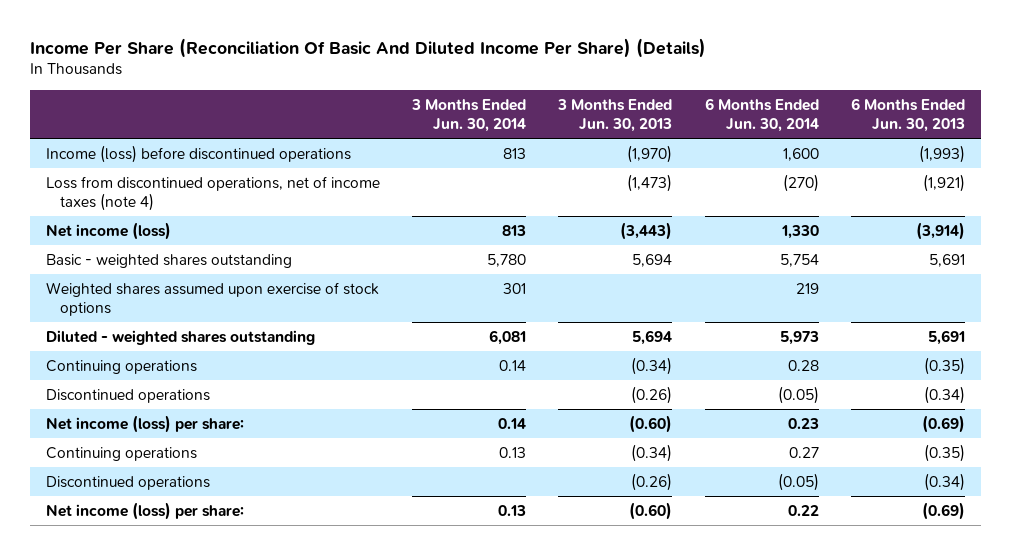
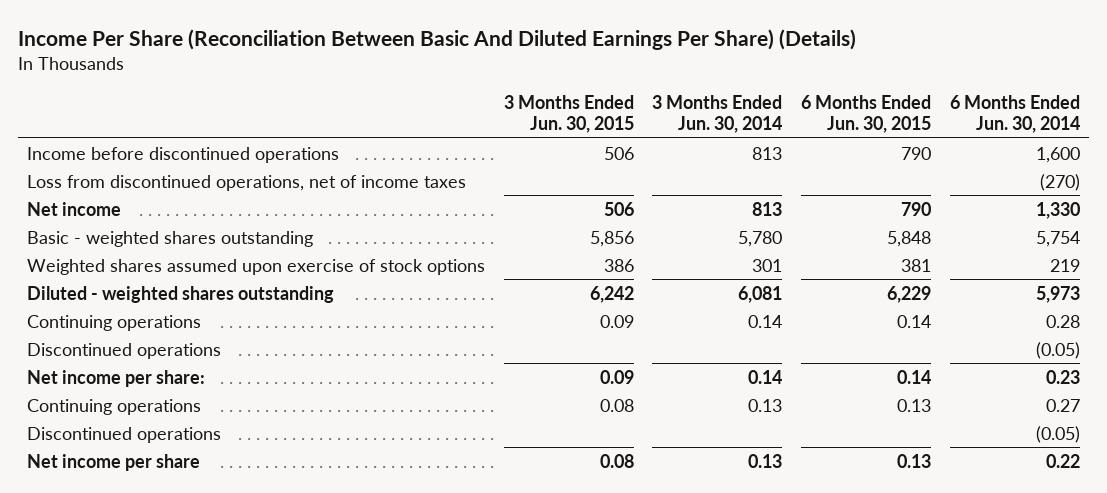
[29,37,706,58] Income Per Share (Reconciliation Of Basic And Diluted Income Per Share) (Details) -> [17,28,856,50] Income Per Share (Reconciliation Between Basic And Diluted Earnings Per Share) (Details)
[557,98,673,132] 3 Months Ended Jun. 30, 2013 -> none
[851,97,966,132] 6 Months Ended Jun. 30, 2013 -> none
none -> [503,94,634,134] 3 Months Ended Jun. 30, 2015
none -> [801,94,932,134] 6 Months Ended Jun. 30, 2015
[45,144,351,163] Income (loss) before discontinued operations -> [26,146,339,163] Income before discontinued operations
[45,175,380,211] Loss from discontinued operations, net of income taxes (note 4) -> [26,174,466,191] Loss from discontinued operations, net of income taxes
[45,221,171,240] Net income (loss) -> [26,201,121,216] Net income
[45,414,244,433] Net income (loss) per share: -> [26,369,205,387] Net income per share:
[45,501,244,520] Net income (loss) per share: -> [26,453,200,471] Net income per share

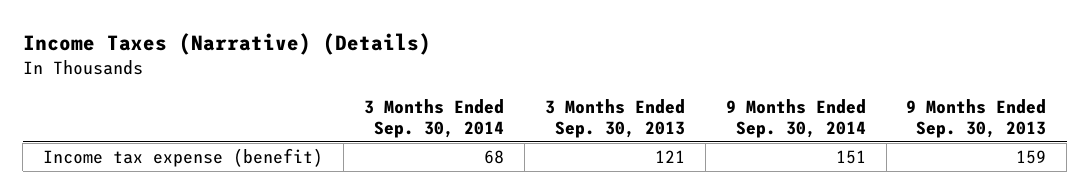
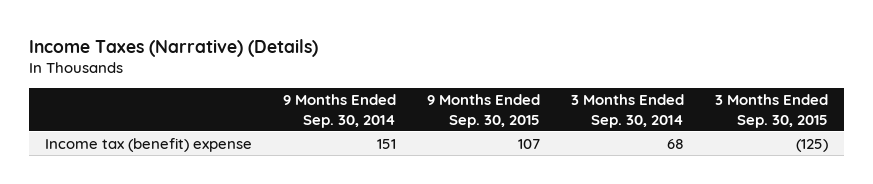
[544,98,685,138] 3 Months Ended Sep. 30, 2013 -> none
[906,98,1047,138] 9 Months Ended Sep. 30, 2013 -> none
none -> [427,94,541,128] 9 Months Ended Sep. 30, 2015
none -> [715,94,829,128] 3 Months Ended Sep. 30, 2015
[43,148,324,168] Income tax expense (benefit) -> [44,138,252,153] Income tax (benefit) expense

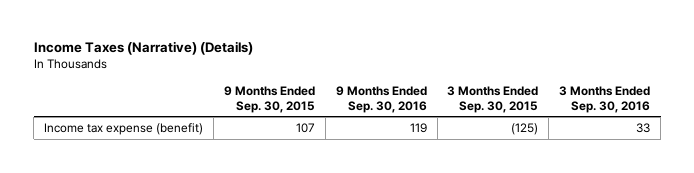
[282,94,396,128] 9 Months Ended Sep. 30, 2014 -> none
[571,94,685,128] 3 Months Ended Sep. 30, 2014 -> none
none -> [335,86,427,113] 9 Months Ended Sep. 30, 2016
none -> [559,86,651,113] 3 Months Ended Sep. 30, 2016
[44,138,252,153] Income tax (benefit) expense -> [44,123,204,136] Income tax expense (benefit)

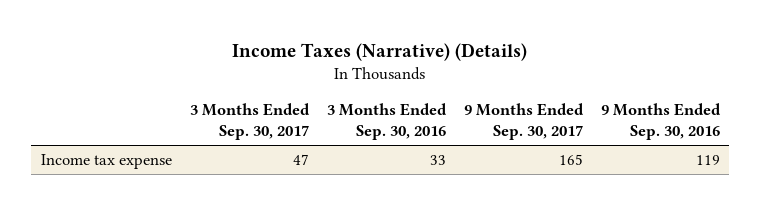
[223,86,315,113] 9 Months Ended Sep. 30, 2015 -> none
[447,86,539,113] 3 Months Ended Sep. 30, 2015 -> none
none -> [189,103,310,141] 3 Months Ended Sep. 30, 2017
none -> [463,103,584,141] 9 Months Ended Sep. 30, 2017
[44,123,204,136] Income tax expense (benefit) -> [40,154,172,170] Income tax expense

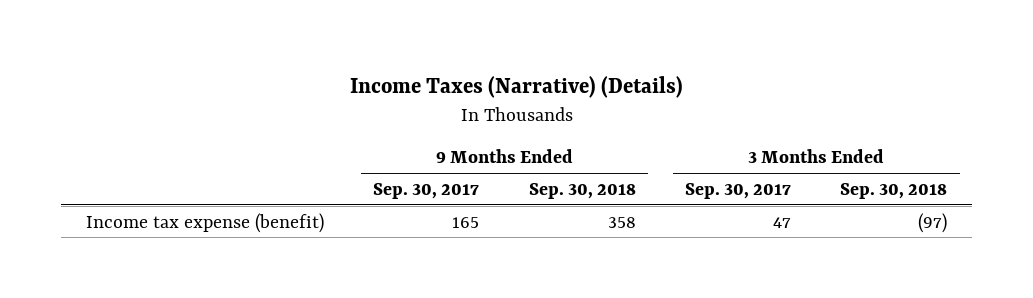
[326,103,447,141] 3 Months Ended Sep. 30, 2016 -> none
[601,103,722,141] 9 Months Ended Sep. 30, 2016 -> none
none -> [528,182,636,199] Sep. 30, 2018
none -> [840,182,948,199] Sep. 30, 2018
[40,154,172,170] Income tax expense -> [86,212,325,233] Income tax expense (benefit)

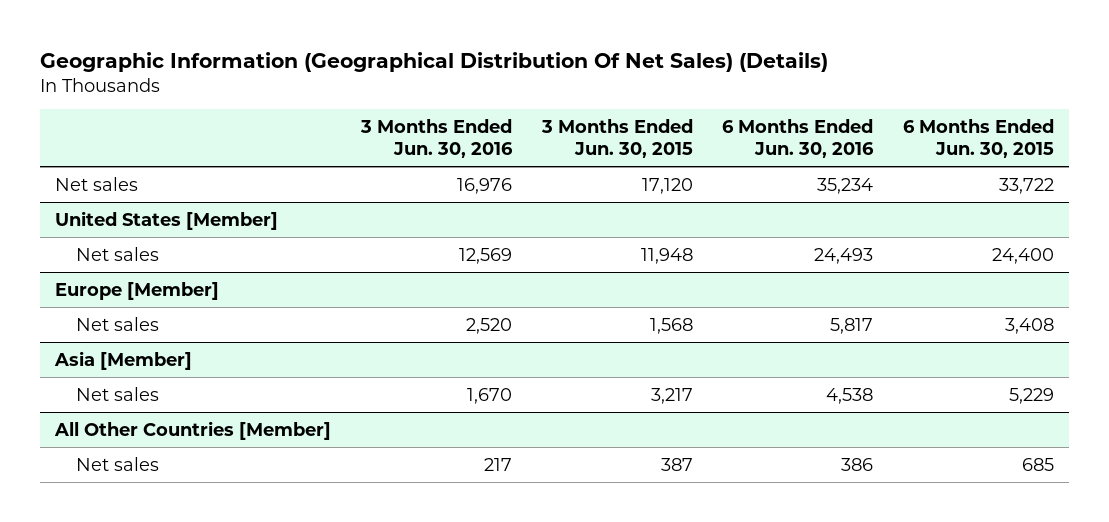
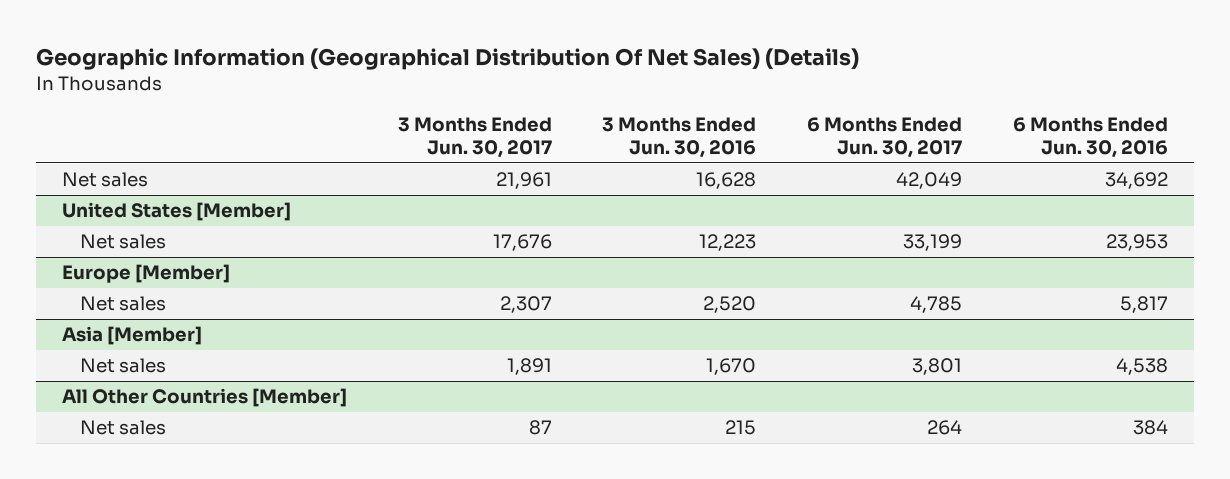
[540,119,693,158] 3 Months Ended Jun. 30, 2015 -> none
[903,119,1055,158] 6 Months Ended Jun. 30, 2015 -> none
none -> [397,117,552,159] 3 Months Ended Jun. 30, 2017
none -> [807,117,963,159] 6 Months Ended Jun. 30, 2017
[456,177,512,194] 16,976 -> [696,172,757,190] 16,628
[817,177,874,194] 35,234 -> [1105,172,1169,190] 34,692
[458,247,512,264] 12,569 -> [699,234,757,252] 12,223
[814,247,874,264] 24,493 -> [1106,234,1169,252] 23,953
[483,457,512,471] 217 -> [725,420,757,436] 215
[841,457,874,471] 386 -> [1133,420,1169,436] 384

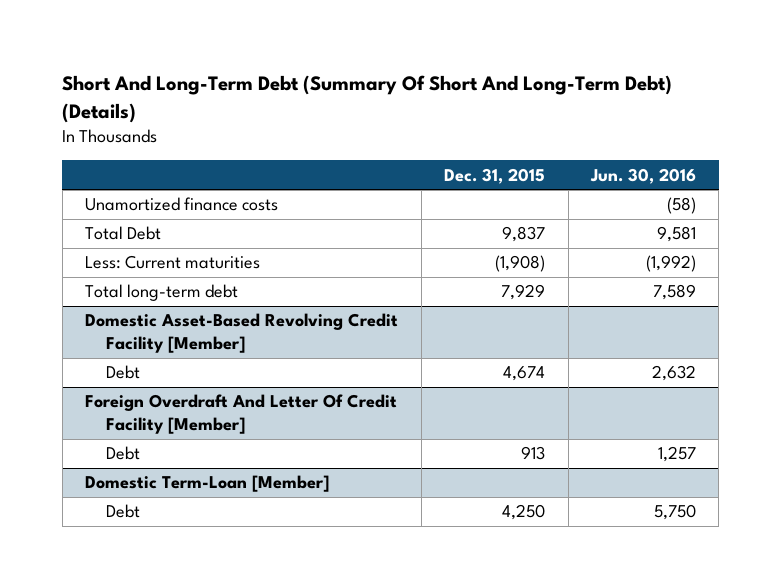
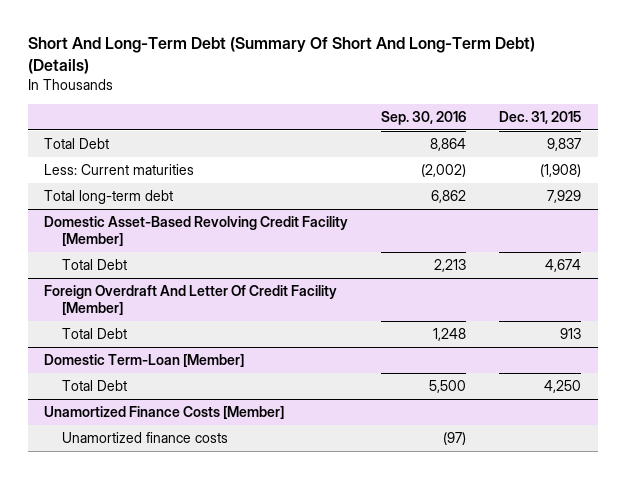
[590,167,697,184] Jun. 30, 2016 -> none
none -> [381,110,467,125] Sep. 30, 2016
[85,197,279,212] Unamortized finance costs -> none
[106,365,141,380] Debt -> [61,259,127,271] Total Debt
[106,446,141,461] Debt -> [61,328,127,340] Total Debt
[106,504,141,519] Debt -> [61,380,127,392] Total Debt
none -> [44,406,285,420] Unamortized Finance Costs [Member]
none -> [61,432,228,444] Unamortized finance costs

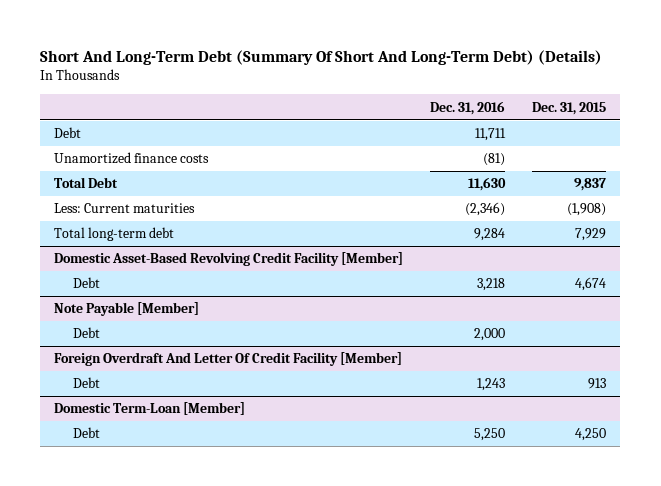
[381,110,467,125] Sep. 30, 2016 -> none
none -> [430,100,506,115] Dec. 31, 2016
none -> [54,127,82,139] Debt
none -> [54,152,210,165] Unamortized finance costs
[61,259,127,271] Total Debt -> [72,277,100,289] Debt
none -> [54,302,200,317] Note Payable [Member]
none -> [72,327,100,339] Debt
[61,328,127,340] Total Debt -> [72,377,100,389] Debt
[44,406,285,420] Unamortized Finance Costs [Member] -> none
[61,432,228,444] Unamortized finance costs -> none
[61,380,127,392] Total Debt -> [72,427,100,439] Debt

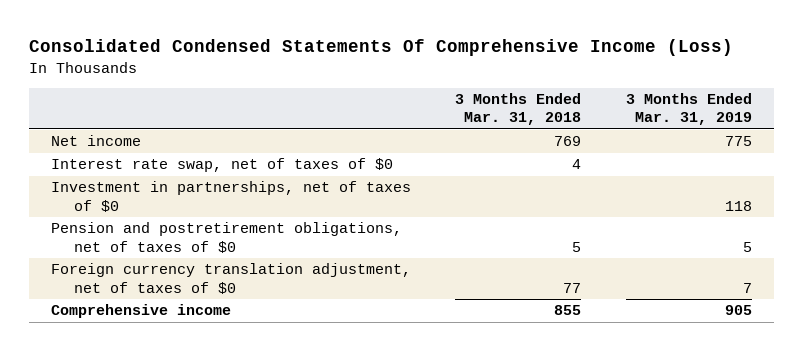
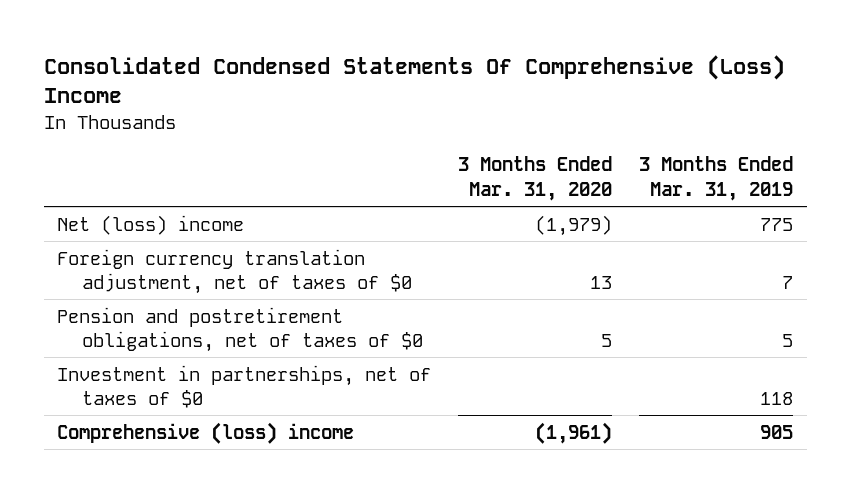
[28,39,733,57] Consolidated Condensed Statements Of Comprehensive Income (Loss) -> [44,54,786,104] Consolidated Condensed Statements Of Comprehensive (Loss) Income
[455,92,582,126] 3 Months Ended Mar. 31, 2018 -> none
none -> [458,156,613,201] 3 Months Ended Mar. 31, 2020
[51,158,394,173] Interest rate swap, net of taxes of $0 -> none
[51,135,142,147] Net income -> [57,214,245,235] Net (loss) income
[51,222,403,253] Pension and postretirement obligations, net of taxes of $0 -> [57,306,423,353] Pension and postretirement obligations, net of taxes of $0
[51,181,412,212] Investment in partnerships, net of taxes of $0 -> [57,364,432,409] Investment in partnerships, net of taxes of $0
[51,304,232,319] Comprehensive income -> [57,421,355,444] Comprehensive (loss) income

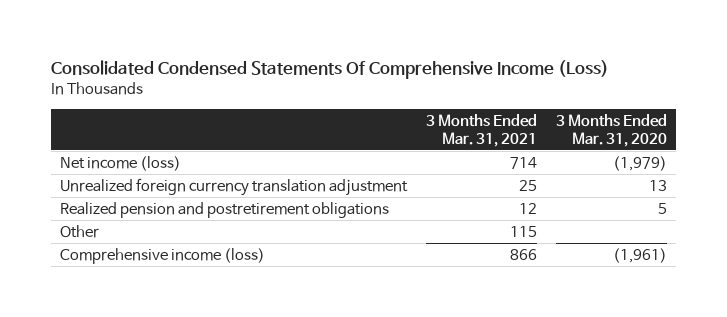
[44,54,786,104] Consolidated Condensed Statements Of Comprehensive (Loss) Income -> [50,59,609,79] Consolidated Condensed Statements Of Comprehensive Income (Loss)
[639,156,794,201] 3 Months Ended Mar. 31, 2019 -> none
none -> [425,113,537,147] 3 Months Ended Mar. 31, 2021
[57,364,432,409] Investment in partnerships, net of taxes of $0 -> none
[57,214,245,235] Net (loss) income -> [60,155,182,171] Net income (loss)
[57,248,412,295] Foreign currency translation adjustment, net of taxes of $0 -> [60,177,409,196] Unrealized foreign currency translation adjustment
[57,306,423,353] Pension and postretirement obligations, net of taxes of $0 -> [60,201,390,218] Realized pension and postretirement obligations
none -> [60,224,100,238] Other
[57,421,355,444] Comprehensive (loss) income -> [60,247,266,264] Comprehensive income (loss)

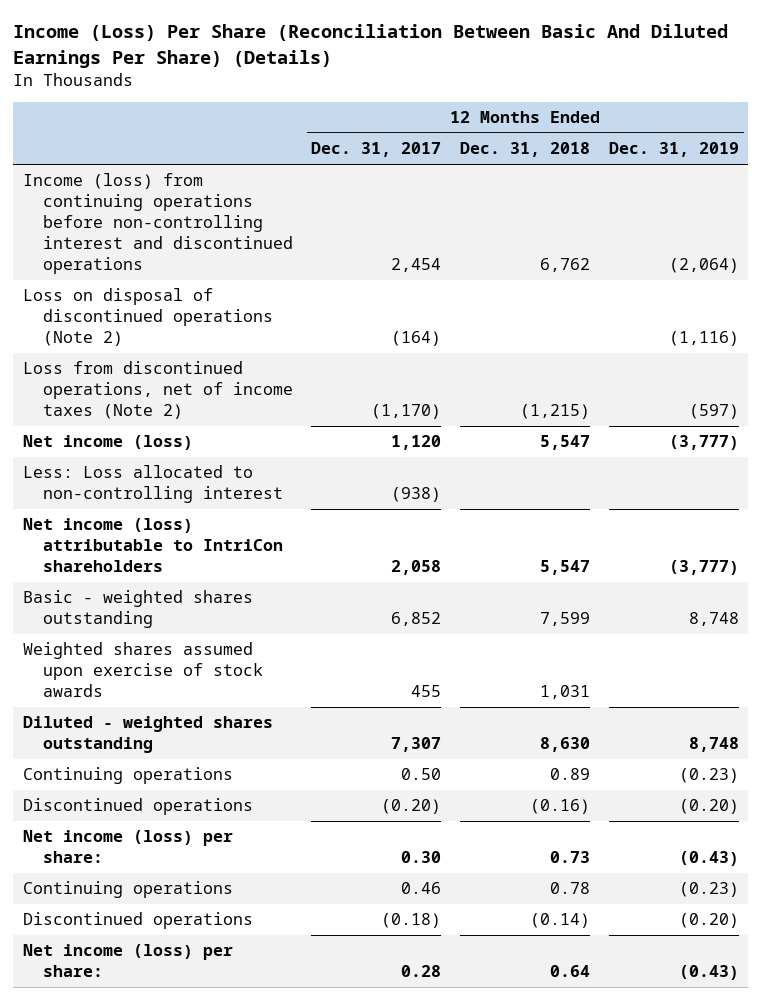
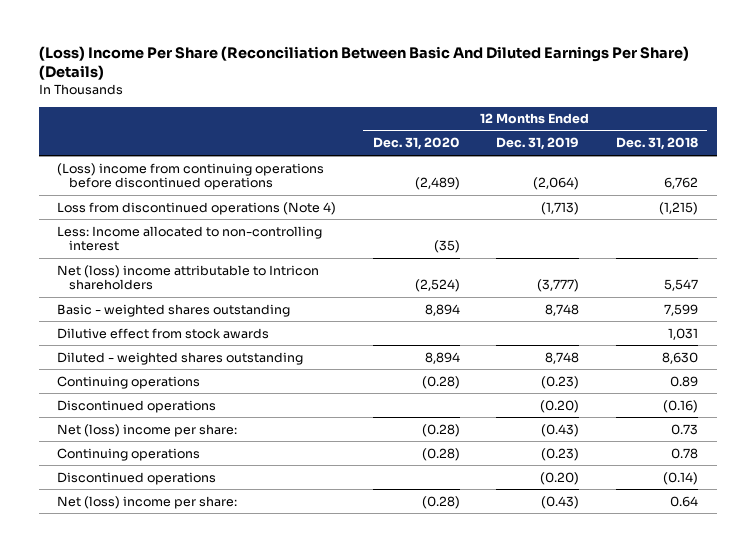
[13,24,729,68] Income (Loss) Per Share (Reconciliation Between Basic And Diluted Earnings Per Share) (Details) -> [38,45,689,81] (Loss) Income Per Share (Reconciliation Between Basic And Diluted Earnings Per Share) (Details)
[311,142,442,158] Dec. 31, 2017 -> none
none -> [372,137,460,151] Dec. 31, 2020
[22,288,273,347] Loss on disposal of discontinued operations (Note 2) -> none
[22,361,293,420] Loss from discontinued operations, net of income taxes (Note 2) -> none
[22,435,193,451] Net income (loss) -> none
[22,173,293,274] Income (loss) from continuing operations before non-controlling interest and discontinued operations -> [56,162,324,191] (Loss) income from continuing operations before discontinued operations
none -> [56,201,336,215] Loss from discontinued operations (Note 4)
[22,465,283,504] Less: Loss allocated to non-controlling interest -> [56,225,322,252] Less: Income allocated to non-controlling interest
[22,518,283,573] Net income (loss) attributable to IntriCon shareholders -> [56,264,319,291] Net (loss) income attributable to Intricon shareholders
[22,642,263,698] Weighted shares assumed upon exercise of stock awards -> [56,327,269,339] Dilutive effect from stock awards
[22,830,233,864] Net income (loss) per share: -> [56,423,237,437] Net (loss) income per share:
[22,944,233,978] Net income (loss) per share: -> [56,495,237,509] Net (loss) income per share:

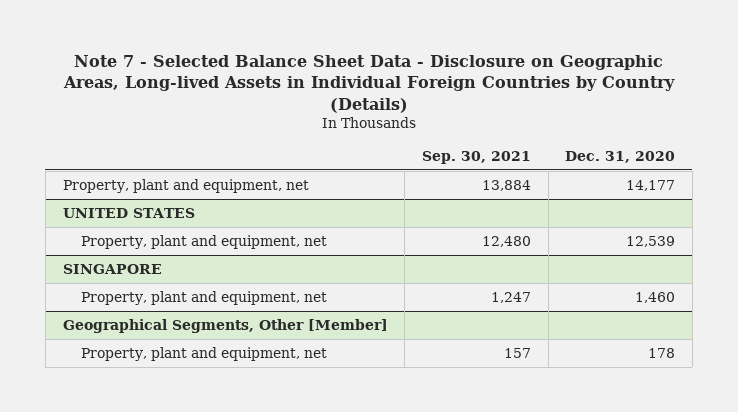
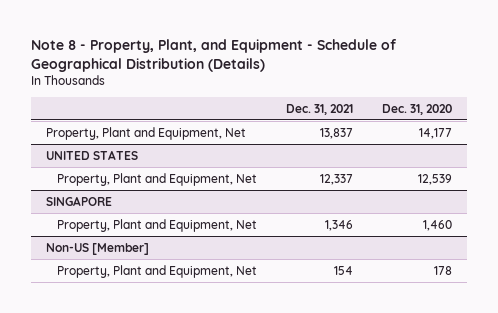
[62,54,675,113] Note 7 - Selected Balance Sheet Data - Disclosure on Geographic Areas, Long-lived Assets in Individual Foreign Countries by Country (Details) -> [31,39,398,72] Note 8 - Property, Plant, and Equipment - Schedule of Geographical Distribution (Details)
[421,151,531,165] Sep. 30, 2021 -> none
none -> [285,103,353,115] Dec. 31, 2021
[62,178,309,193] Property, plant and equipment, net -> [46,126,247,140] Property, Plant and Equipment, Net
[80,234,327,249] Property, plant and equipment, net -> [56,172,257,186] Property, Plant and Equipment, Net
[62,318,388,333] Geographical Segments, Other [Member] -> none
[80,290,327,305] Property, plant and equipment, net -> [56,218,257,232] Property, Plant and Equipment, Net
none -> [46,242,150,255] Non-US [Member]
[80,346,327,361] Property, plant and equipment, net -> [56,264,257,278] Property, Plant and Equipment, Net

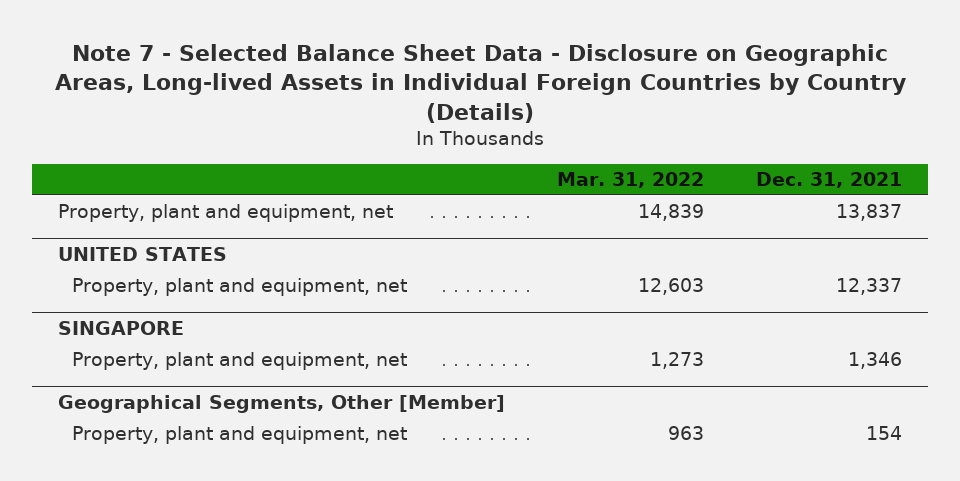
[31,39,398,72] Note 8 - Property, Plant, and Equipment - Schedule of Geographical Distribution (Details) -> [55,44,907,123] Note 7 - Selected Balance Sheet Data - Disclosure on Geographic Areas, Long-lived Assets in Individual Foreign Countries by Country (Details)
[382,103,453,115] Dec. 31, 2020 -> none
none -> [557,172,705,189] Mar. 31, 2022
[46,126,247,140] Property, Plant and Equipment, Net -> [58,204,394,223] Property, plant and equipment, net
[56,172,257,186] Property, Plant and Equipment, Net -> [71,278,407,297] Property, plant and equipment, net
[46,242,150,255] Non-US [Member] -> none
[56,218,257,232] Property, Plant and Equipment, Net -> [71,352,407,371] Property, plant and equipment, net
none -> [58,395,506,414] Geographical Segments, Other [Member]
[56,264,257,278] Property, Plant and Equipment, Net -> [71,426,407,445] Property, plant and equipment, net

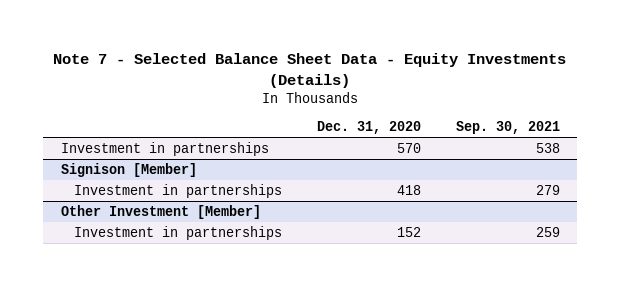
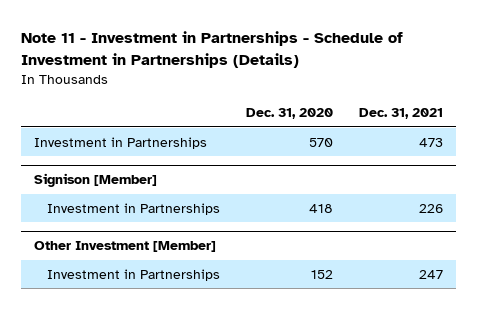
[53,53,567,88] Note 7 - Selected Balance Sheet Data - Equity Investments (Details) -> [21,31,404,69] Note 11 - Investment in Partnerships - Schedule of Investment in Partnerships (Details)
[455,121,560,135] Sep. 30, 2021 -> none
none -> [359,108,444,120] Dec. 31, 2021
[60,141,269,156] Investment in partnerships -> [34,137,208,150] Investment in Partnerships
[74,183,283,198] Investment in partnerships -> [47,203,221,216] Investment in Partnerships
[74,225,283,240] Investment in partnerships -> [47,269,221,282] Investment in Partnerships

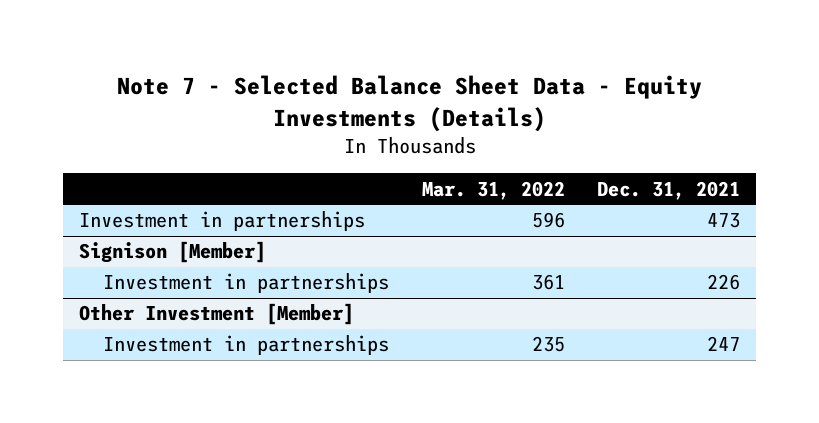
[21,31,404,69] Note 11 - Investment in Partnerships - Schedule of Investment in Partnerships (Details) -> [116,75,702,132] Note 7 - Selected Balance Sheet Data - Equity Investments (Details)
[246,108,334,120] Dec. 31, 2020 -> none
none -> [421,180,565,200] Mar. 31, 2022
[34,137,208,150] Investment in Partnerships -> [79,211,366,232] Investment in partnerships
[47,203,221,216] Investment in Partnerships -> [103,273,390,294] Investment in partnerships
[47,269,221,282] Investment in Partnerships -> [103,335,390,356] Investment in partnerships

